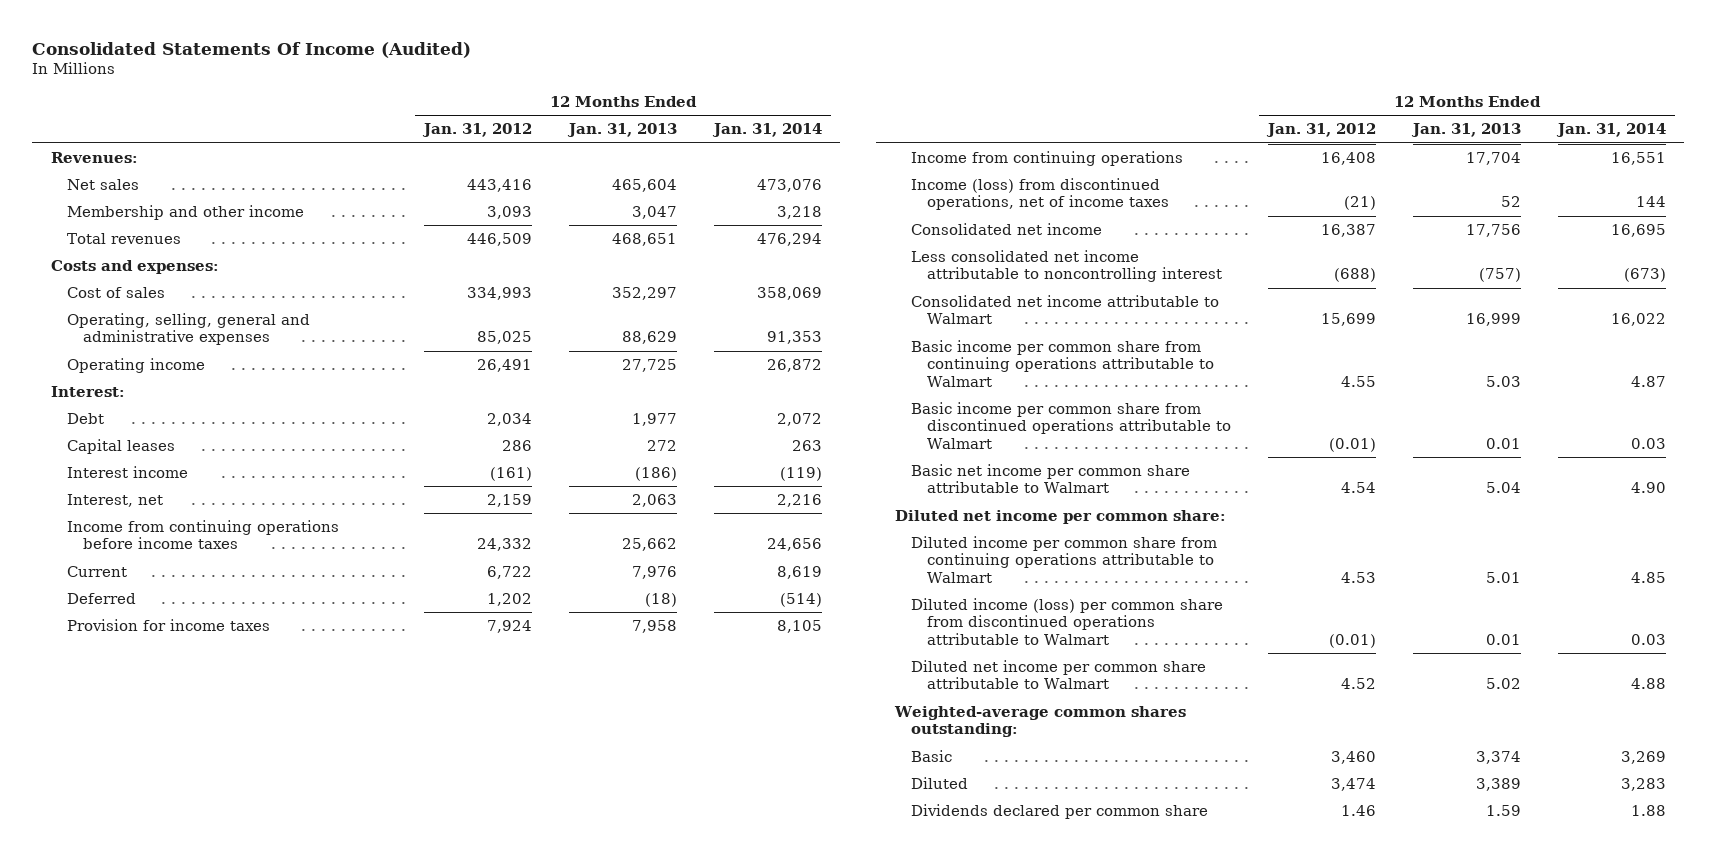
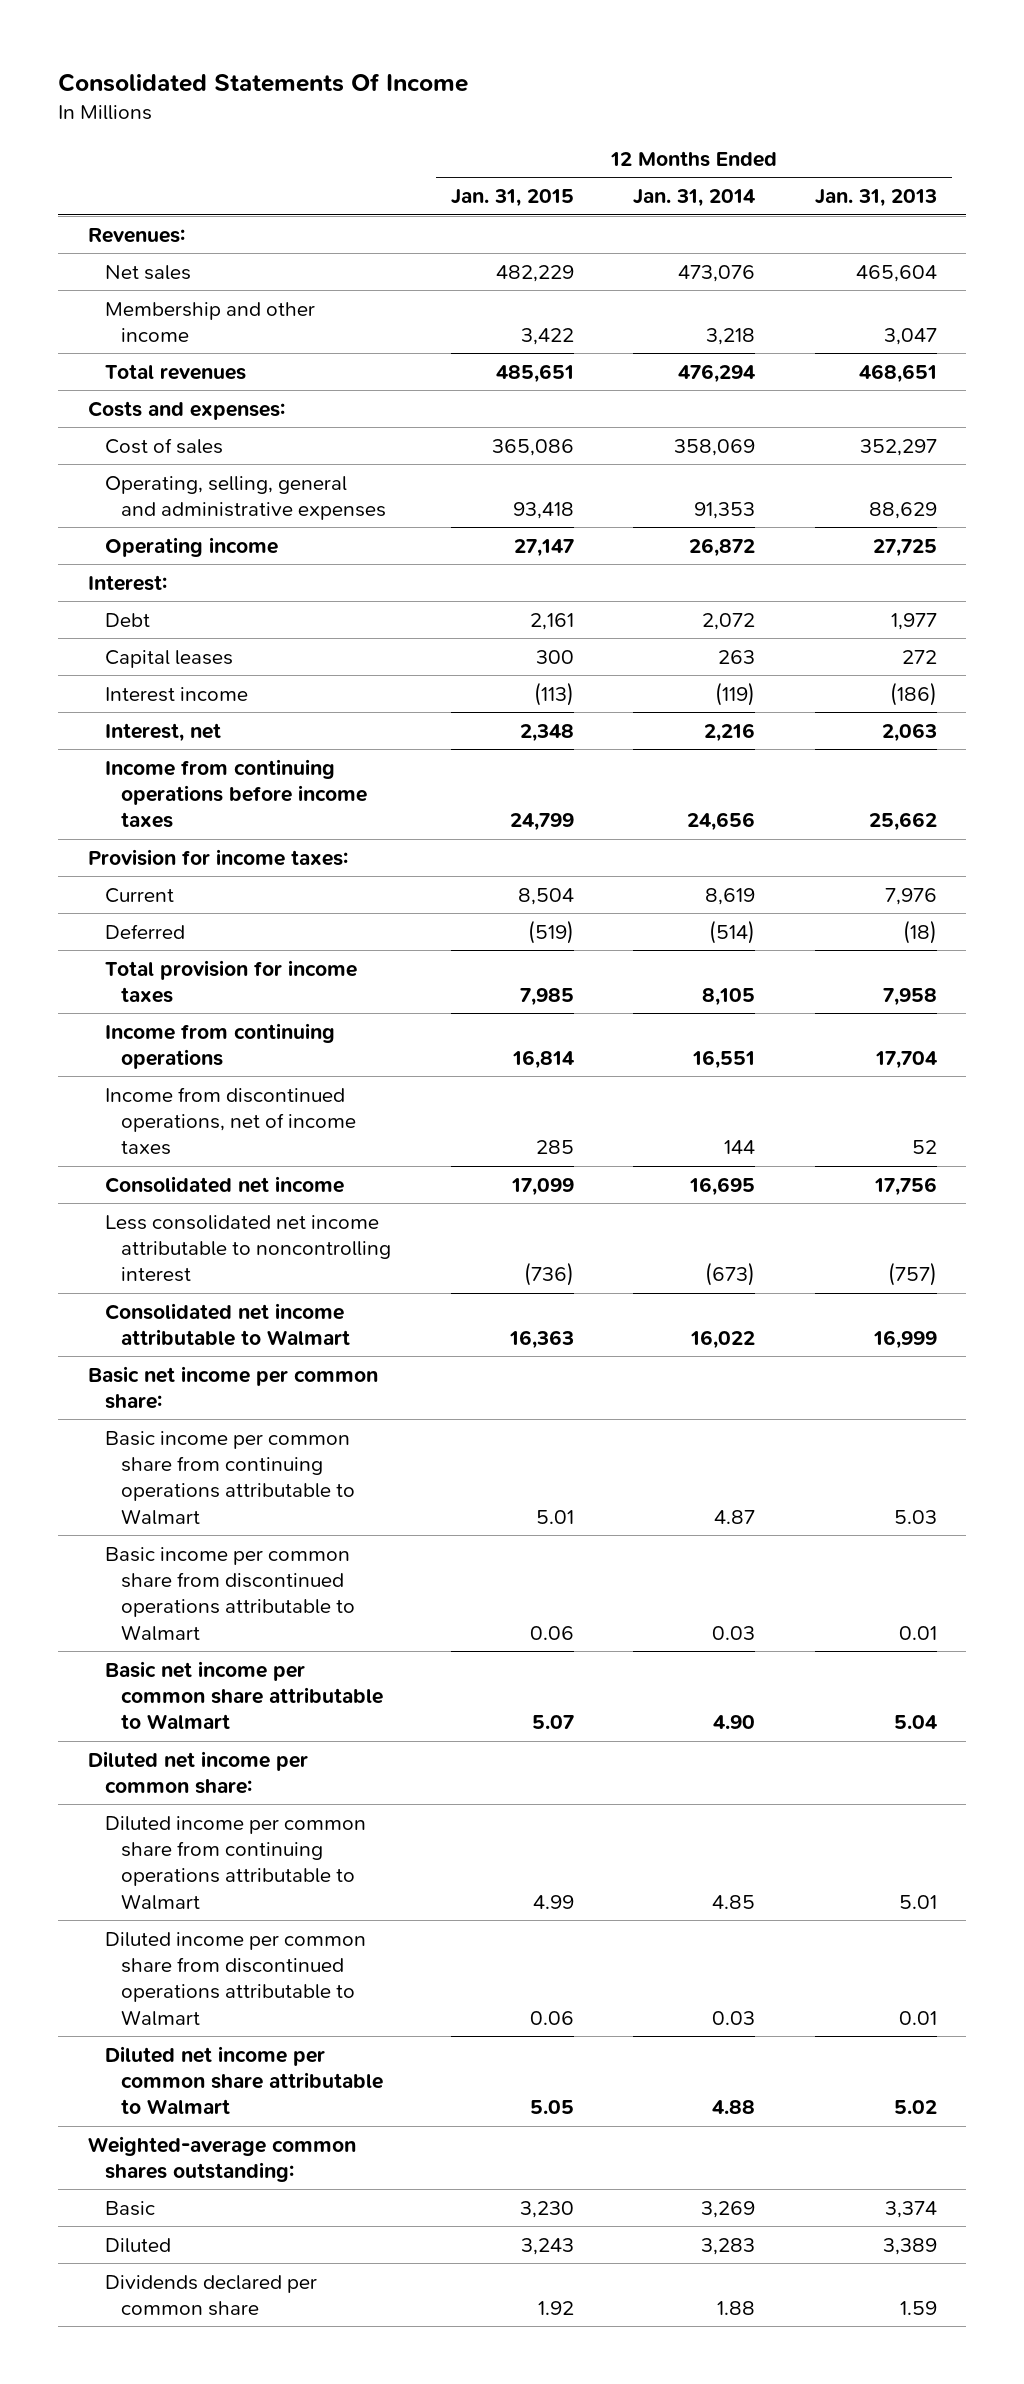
[32,41,472,58] Consolidated Statements Of Income (Audited) -> [57,72,468,92] Consolidated Statements Of Income
[422,123,533,138] Jan. 31, 2012 -> none
none -> [450,189,574,208] Jan. 31, 2015
none -> [87,848,348,866] Provision for income taxes:
[66,618,270,631] Provision for income taxes -> [104,959,357,1004] Total provision for income taxes
[910,177,1170,211] Income (loss) from discontinued operations, net of income taxes -> [104,1086,357,1156] Income from discontinued operations, net of income taxes
none -> [87,1365,378,1410] Basic net income per common share:
[910,597,1223,646] Diluted income (loss) per common share from discontinued operations attributable to Walmart -> [104,1931,366,2026] Diluted income per common share from discontinued operations attributable to Walmart

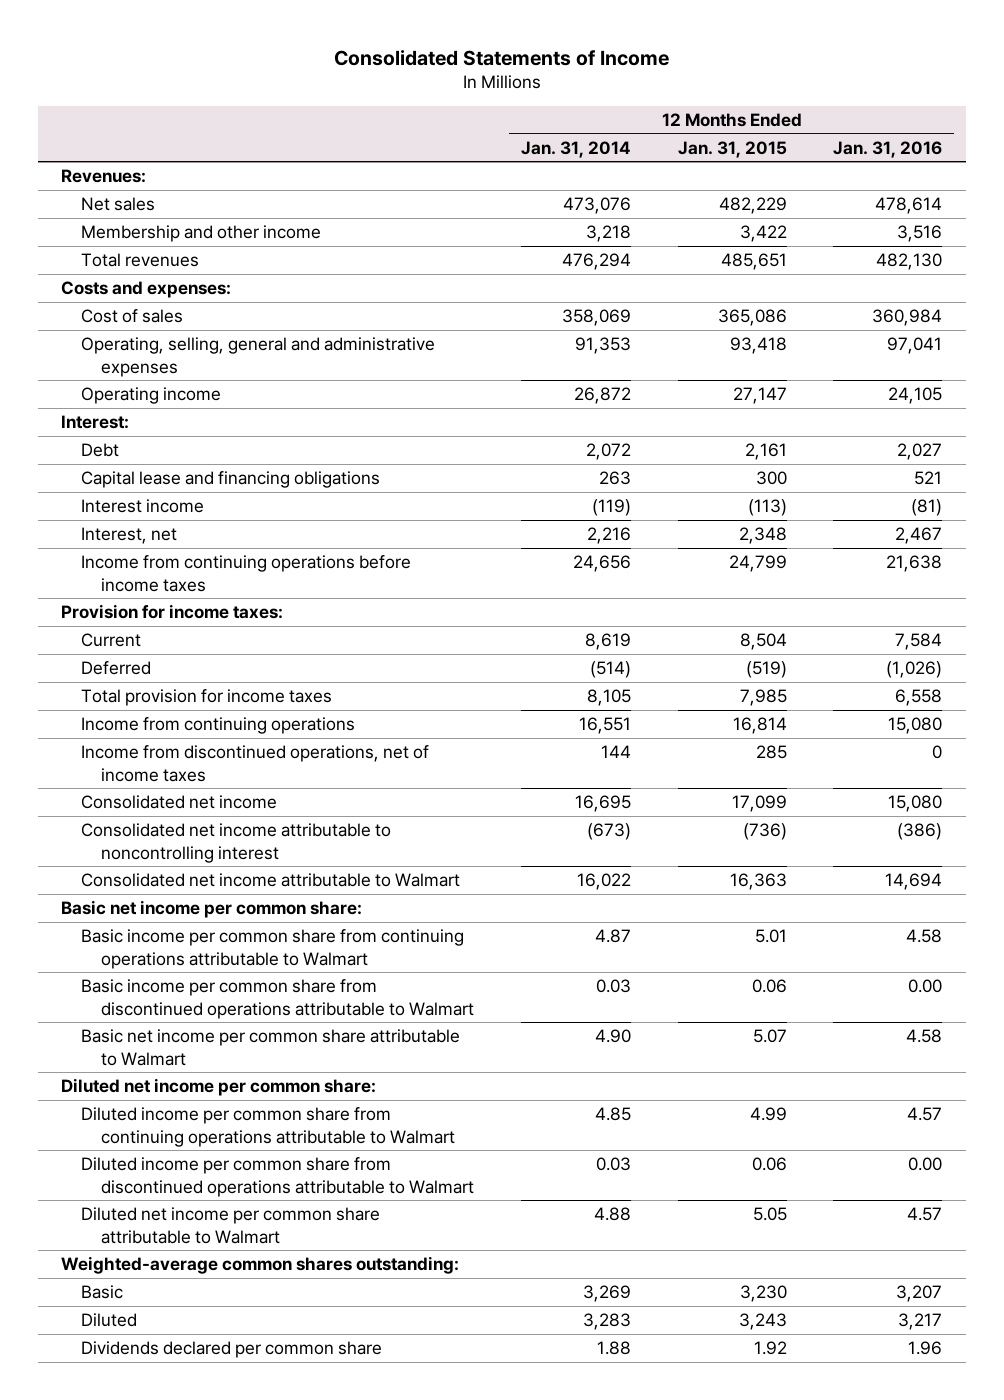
[57,72,468,92] Consolidated Statements Of Income -> [333,49,669,66] Consolidated Statements of Income
[814,189,937,208] Jan. 31, 2013 -> none
none -> [833,140,943,158] Jan. 31, 2016
[104,649,233,668] Capital leases -> [81,471,381,489] Capital lease and financing obligations
[104,1214,392,1283] Less consolidated net income attributable to noncontrolling interest -> [81,823,392,863] Consolidated net income attributable to noncontrolling interest

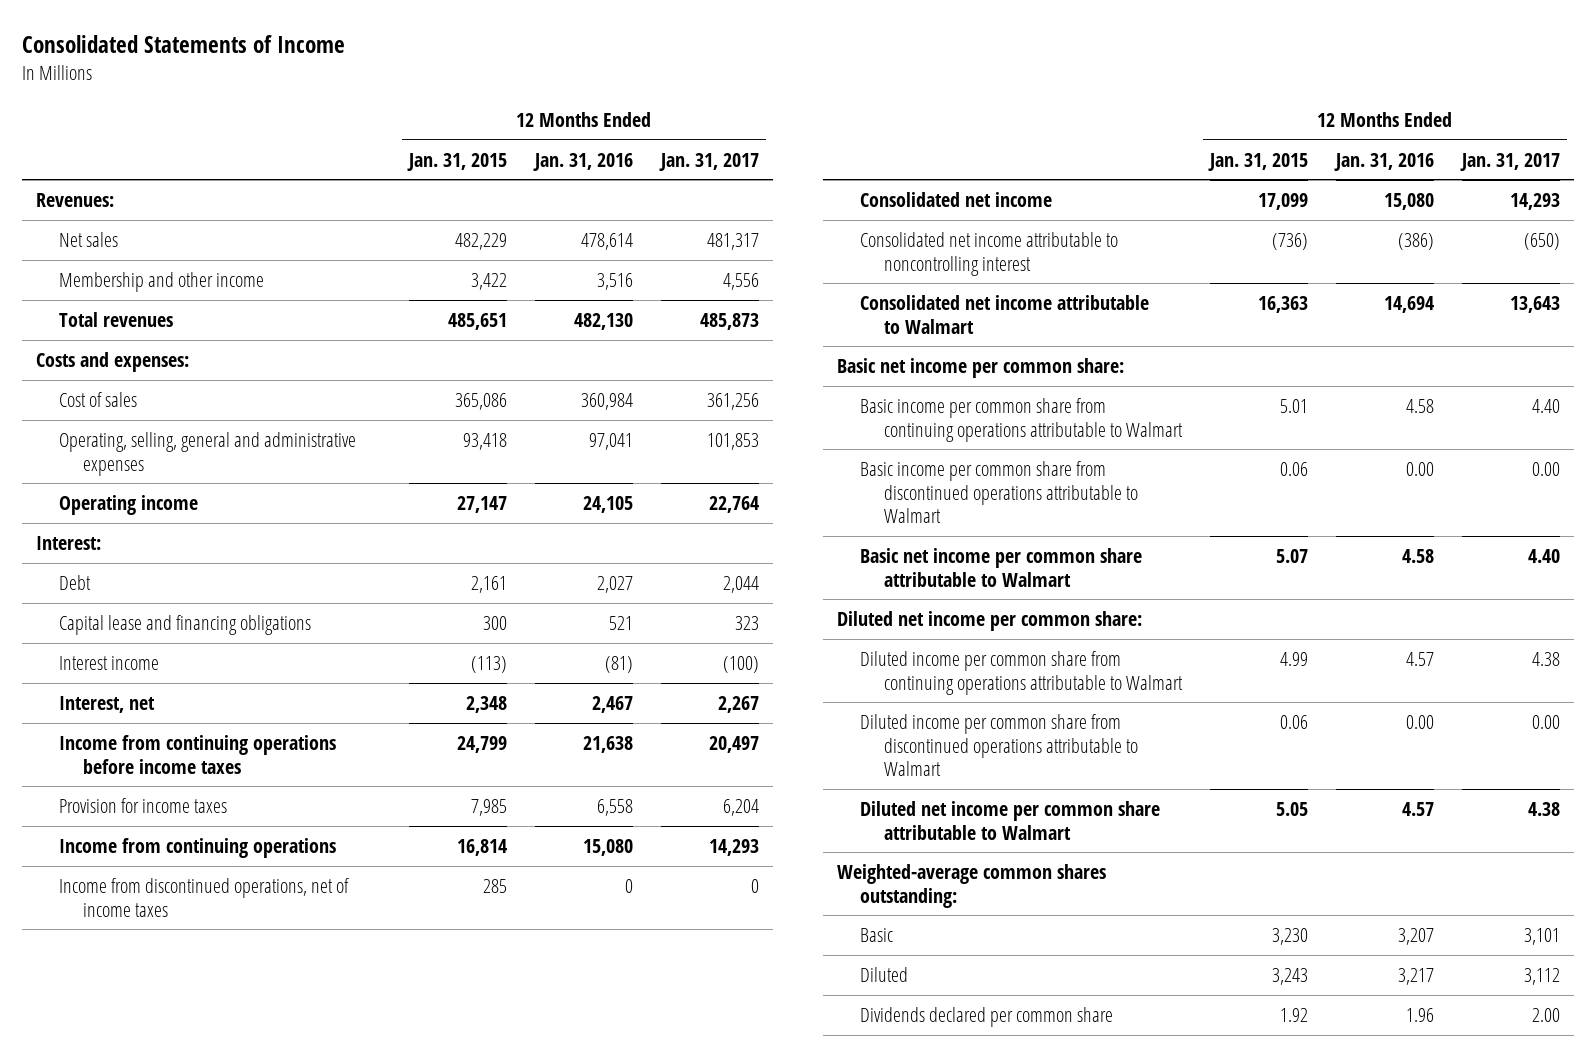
[520,140,631,158] Jan. 31, 2014 -> none
none -> [658,152,759,171] Jan. 31, 2017
[61,604,284,620] Provision for income taxes: -> none
[81,633,142,648] Current -> none
[81,661,152,676] Deferred -> none
[81,689,333,707] Total provision for income taxes -> [59,797,228,813] Provision for income taxes

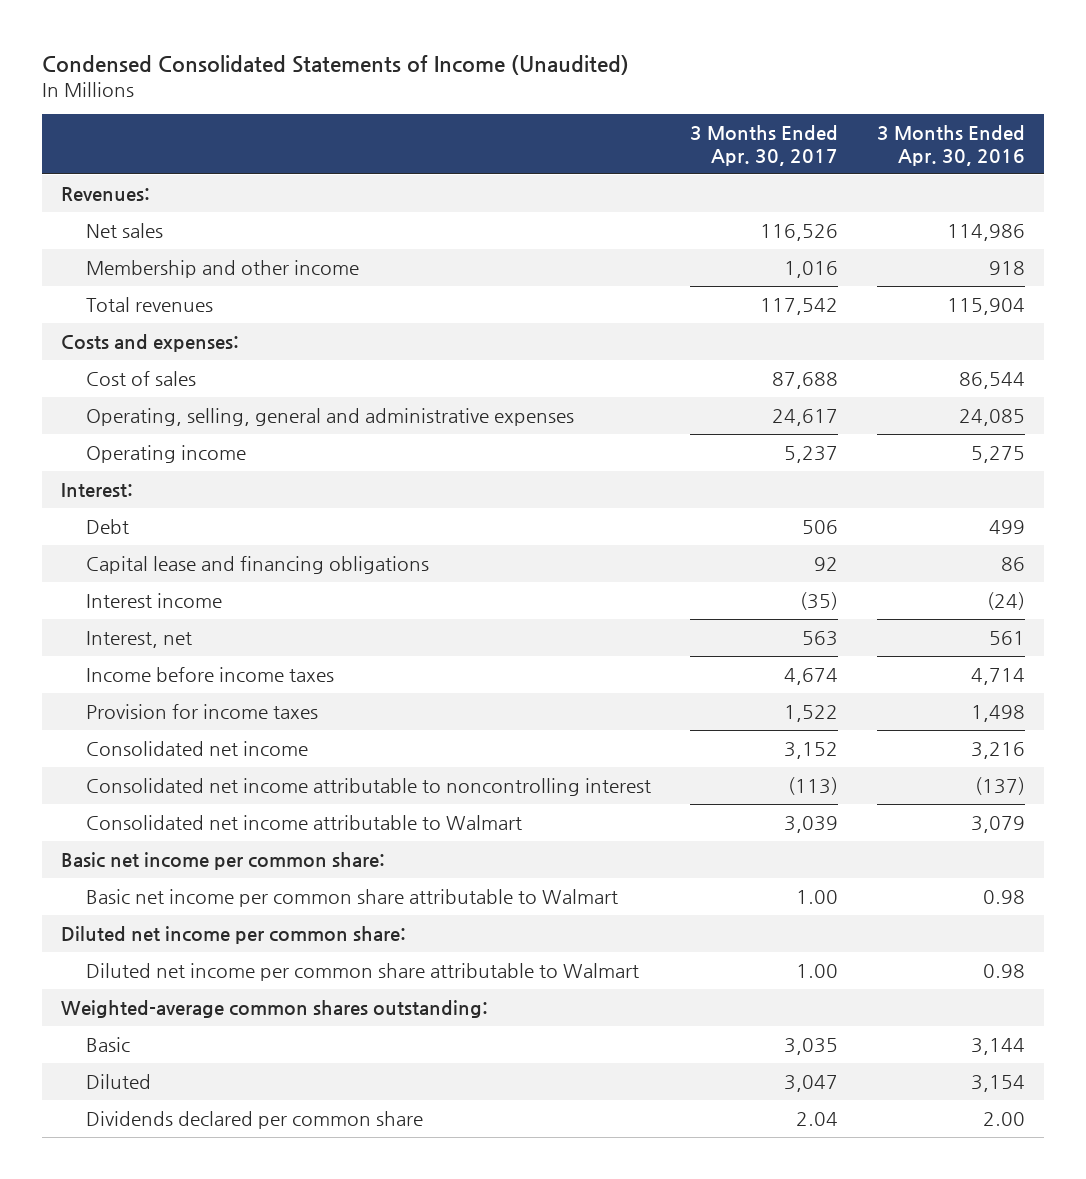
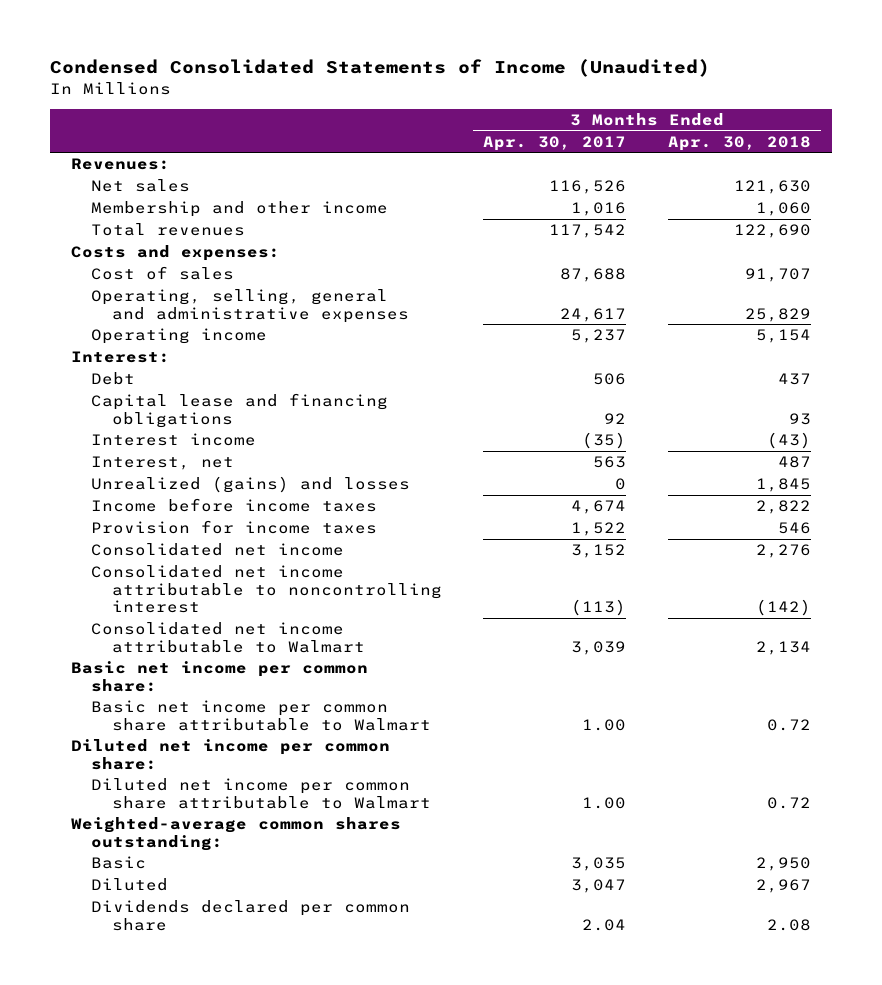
[876,125,1025,166] 3 Months Ended Apr. 30, 2016 -> none
none -> [667,135,811,151] Apr. 30, 2018
none -> [91,476,411,494] Unrealized (gains) and losses

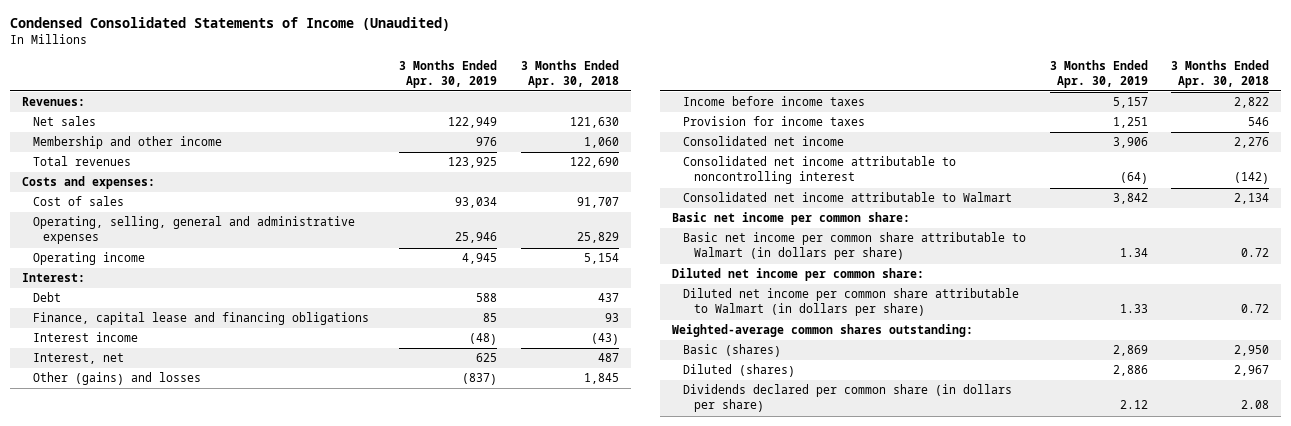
[483,135,627,151] Apr. 30, 2017 -> none
none -> [399,59,498,88] 3 Months Ended Apr. 30, 2019
[91,393,389,428] Capital lease and financing obligations -> [32,312,369,326] Finance, capital lease and financing obligations
[91,476,411,494] Unrealized (gains) and losses -> [32,372,201,386] Other (gains) and losses
[91,700,431,731] Basic net income per common share attributable to Walmart -> [682,232,1026,261] Basic net income per common share attributable to Walmart (in dollars per share)
[91,778,431,809] Diluted net income per common share attributable to Walmart -> [682,288,1019,317] Diluted net income per common share attributable to Walmart (in dollars per share)
[91,856,147,870] Basic -> [682,344,781,358] Basic (shares)
[91,878,169,892] Diluted -> [682,364,795,378] Diluted (shares)
[91,900,411,931] Dividends declared per common share -> [682,384,1012,413] Dividends declared per common share (in dollars per share)

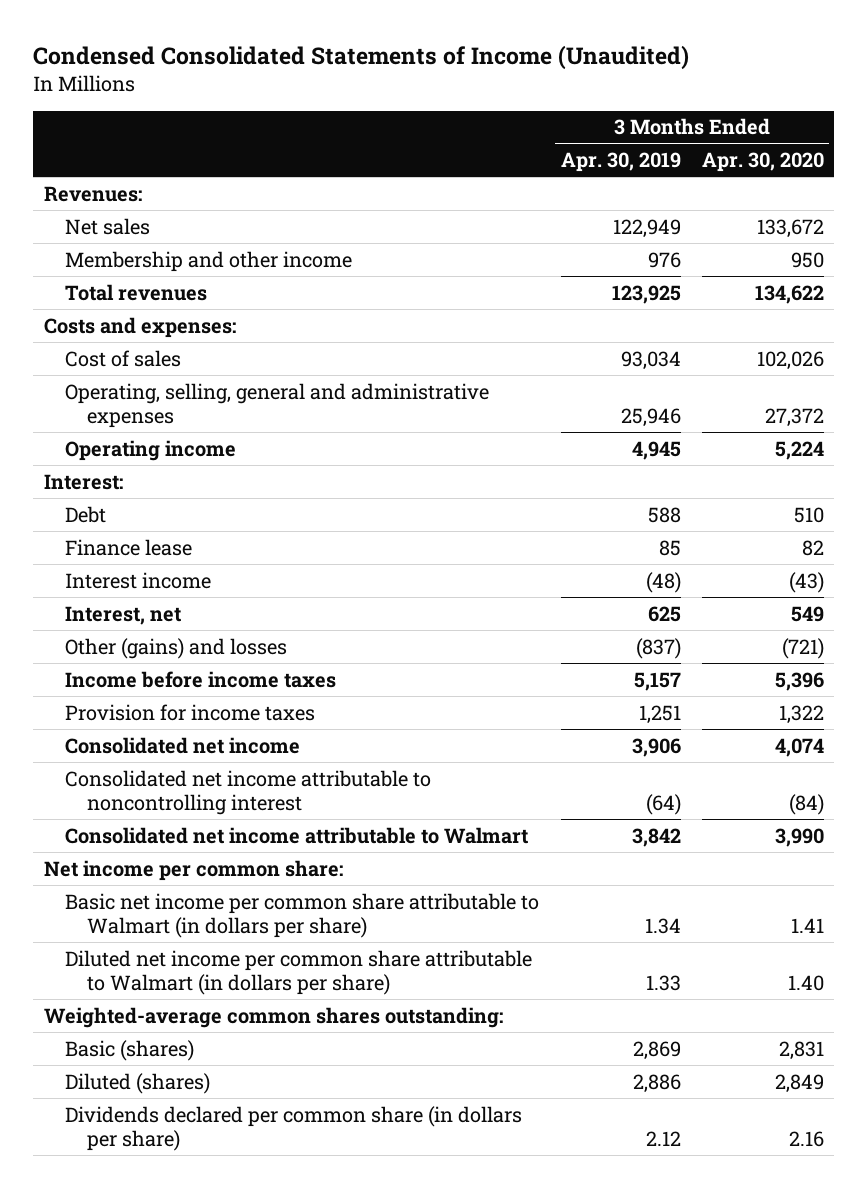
[521,59,620,88] 3 Months Ended Apr. 30, 2018 -> none
none -> [701,152,824,173] Apr. 30, 2020
[32,312,369,326] Finance, capital lease and financing obligations -> none
none -> [65,538,193,556] Finance lease
[672,212,911,226] Basic net income per common share: -> [43,859,343,881] Net income per common share:
[672,268,925,282] Diluted net income per common share: -> none

